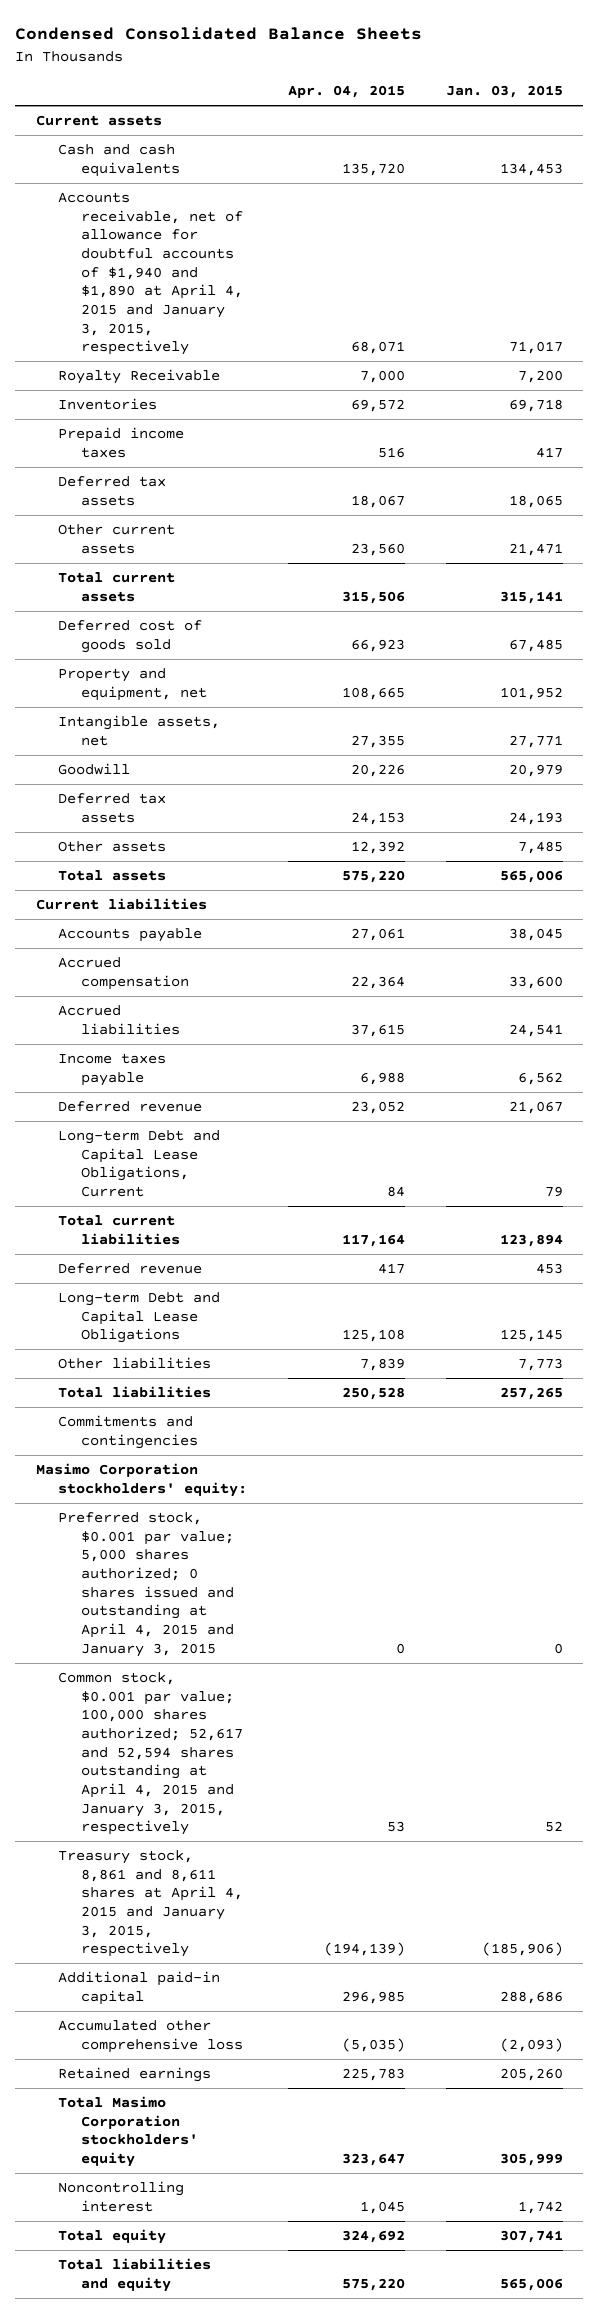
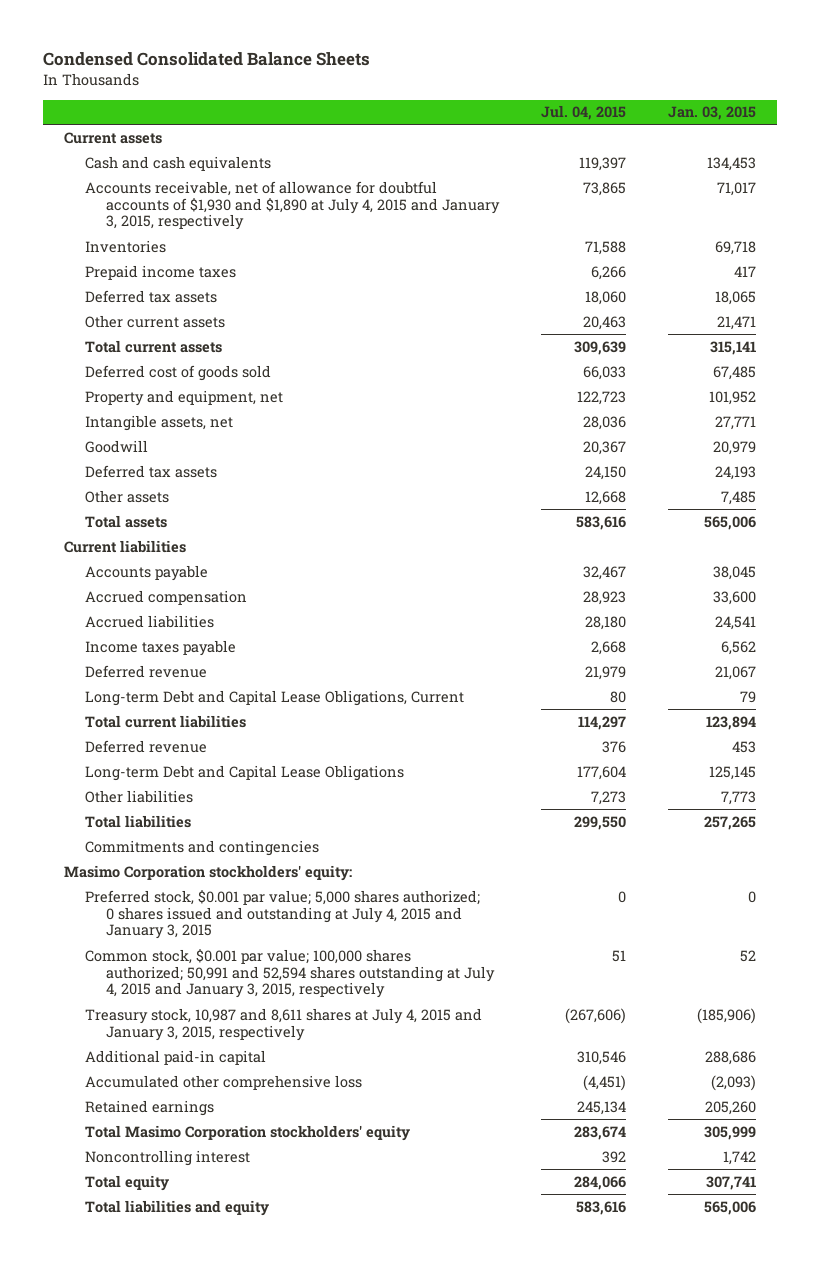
[288,85,406,99] Apr. 04, 2015 -> none
none -> [540,105,626,121] Jul. 04, 2015
[58,369,221,385] Royalty Receivable -> none
[58,192,244,356] Accounts receivable, net of allowance for doubtful accounts of $1,940 and $1,890 at April 4, 2015 and January 3, 2015, respectively -> [84,180,500,231] Accounts receivable, net of allowance for doubtful accounts of $1,930 and $1,890 at July 4, 2015 and January 3, 2015, respectively
[58,1512,235,1657] Preferred stock, $0.001 par value; 5,000 shares authorized; 0 shares issued and outstanding at April 4, 2015 and January 3, 2015 -> [84,889,480,940] Preferred stock, $0.001 par value; 5,000 shares authorized; 0 shares issued and outstanding at July 4, 2015 and January 3, 2015
[58,1672,244,1836] Common stock, $0.001 par value; 100,000 shares authorized; 52,617 and 52,594 shares outstanding at April 4, 2015 and January 3, 2015, respectively -> [84,948,495,999] Common stock, $0.001 par value; 100,000 shares authorized; 50,991 and 52,594 shares outstanding at July 4, 2015 and January 3, 2015, respectively
[58,1850,244,1958] Treasury stock, 8,861 and 8,611 shares at April 4, 2015 and January 3, 2015, respectively -> [84,1007,482,1041] Treasury stock, 10,987 and 8,611 shares at July 4, 2015 and January 3, 2015, respectively

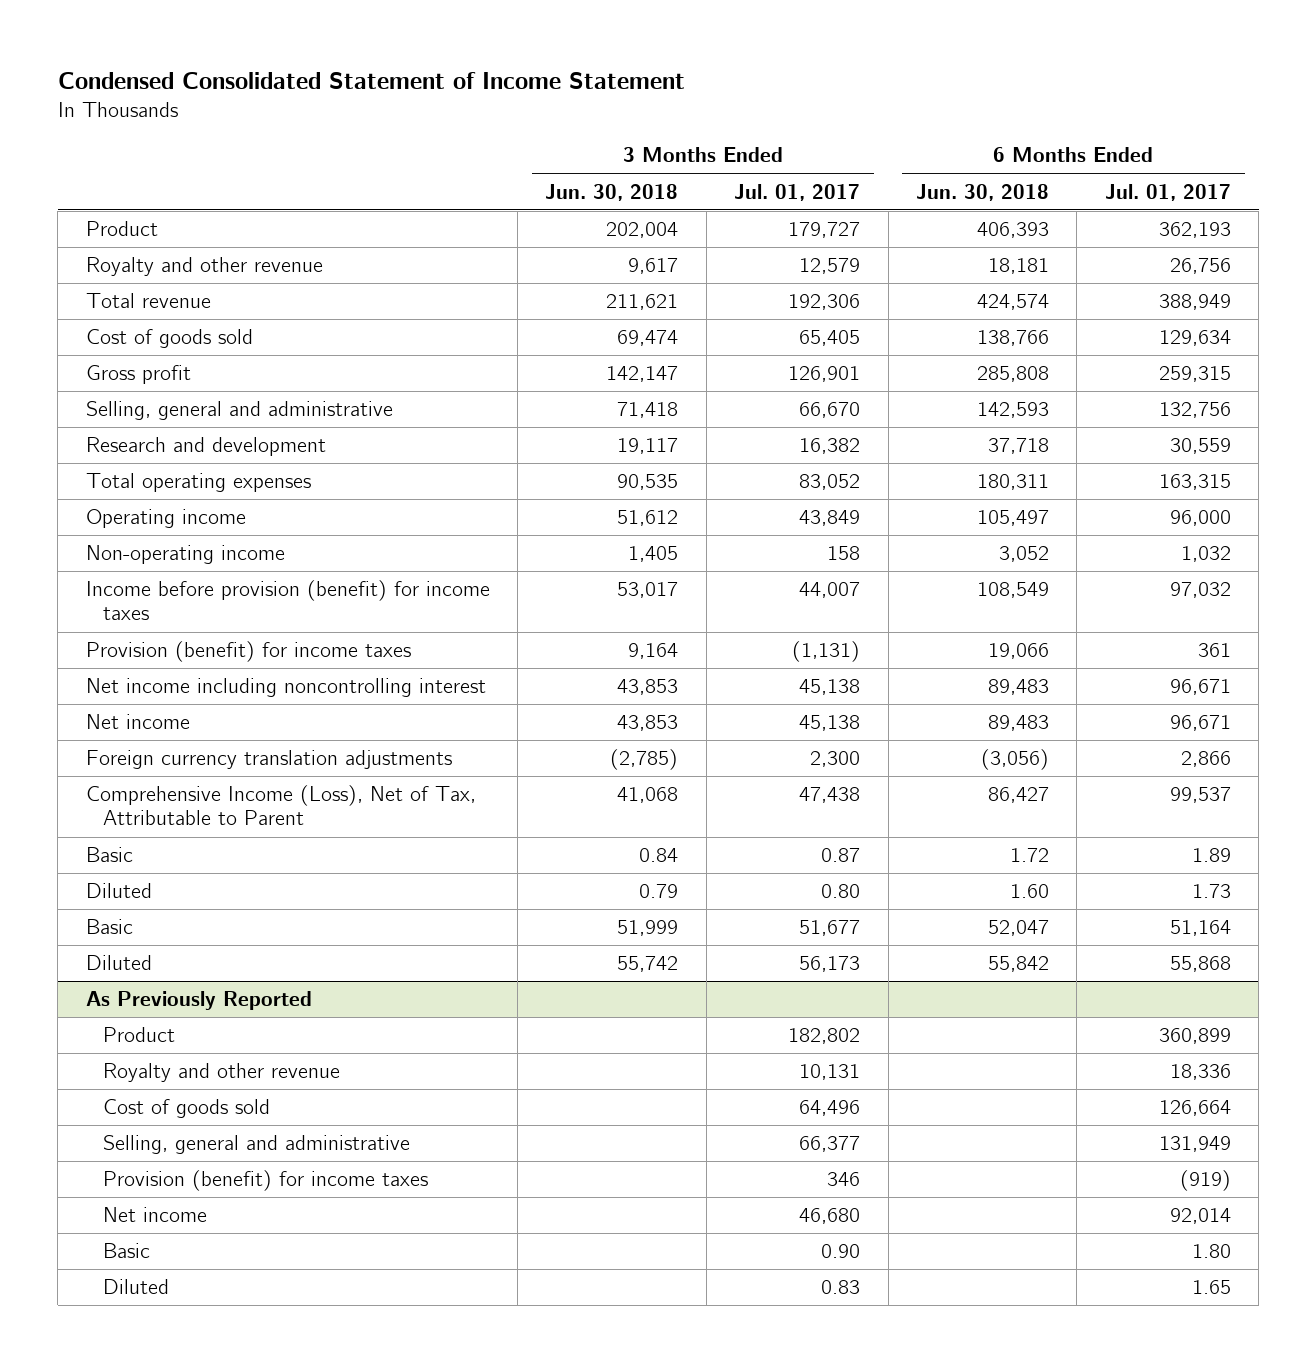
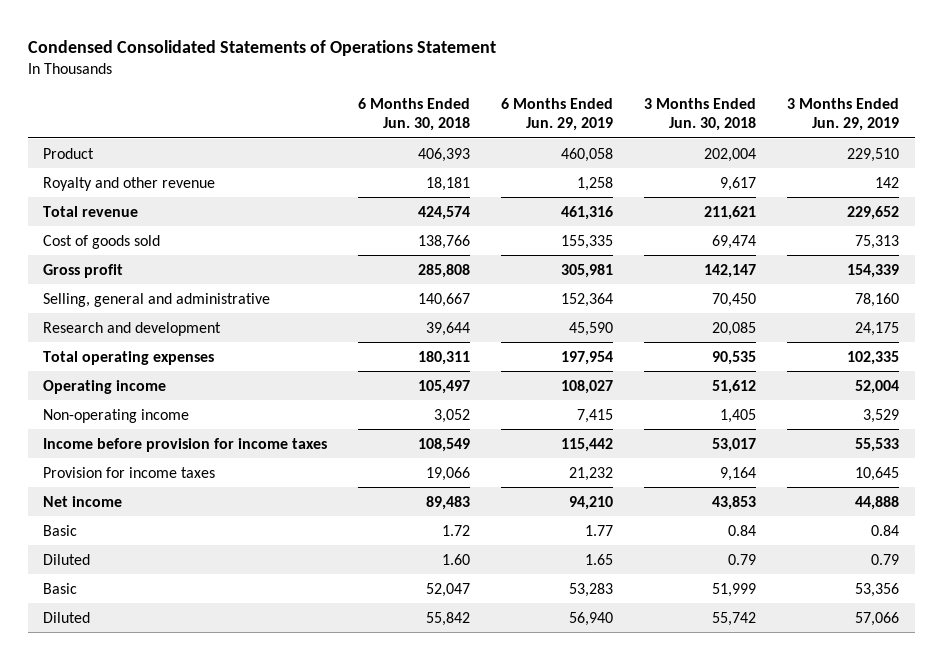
[57,72,685,90] Condensed Consolidated Statement of Income Statement -> [27,39,496,56] Condensed Consolidated Statements of Operations Statement
[734,183,861,201] Jul. 01, 2017 -> none
[1104,183,1231,201] Jul. 01, 2017 -> none
none -> [501,98,614,132] 6 Months Ended Jun. 29, 2019
none -> [787,98,900,132] 3 Months Ended Jun. 29, 2019
[617,402,679,419] 71,418 -> [712,292,757,307] 70,450
[976,402,1049,419] 142,593 -> [418,292,471,307] 140,667
[617,438,679,455] 19,117 -> [712,321,757,336] 20,085
[987,438,1049,455] 37,718 -> [426,321,471,336] 39,644
[85,678,486,698] Net income including noncontrolling interest -> none
[85,580,490,621] Income before provision (benefit) for income taxes -> [43,437,328,452] Income before provision for income taxes
[85,641,411,663] Provision (benefit) for income taxes -> [43,466,216,478] Provision for income taxes
[85,750,452,770] Foreign currency translation adjustments -> none
[85,785,476,826] Comprehensive Income (Loss), Net of Tax, Attributable to Parent -> none
[85,991,312,1011] As Previously Reported -> none
[102,1027,175,1043] Product -> none
[102,1063,340,1083] Royalty and other revenue -> none
[102,1099,270,1119] Cost of goods sold -> none
[102,1135,410,1155] Selling, general and administrative -> none
[102,1170,428,1192] Provision (benefit) for income taxes -> none
[102,1207,207,1223] Net income -> none
[102,1243,150,1259] Basic -> none
[102,1279,169,1295] Diluted -> none

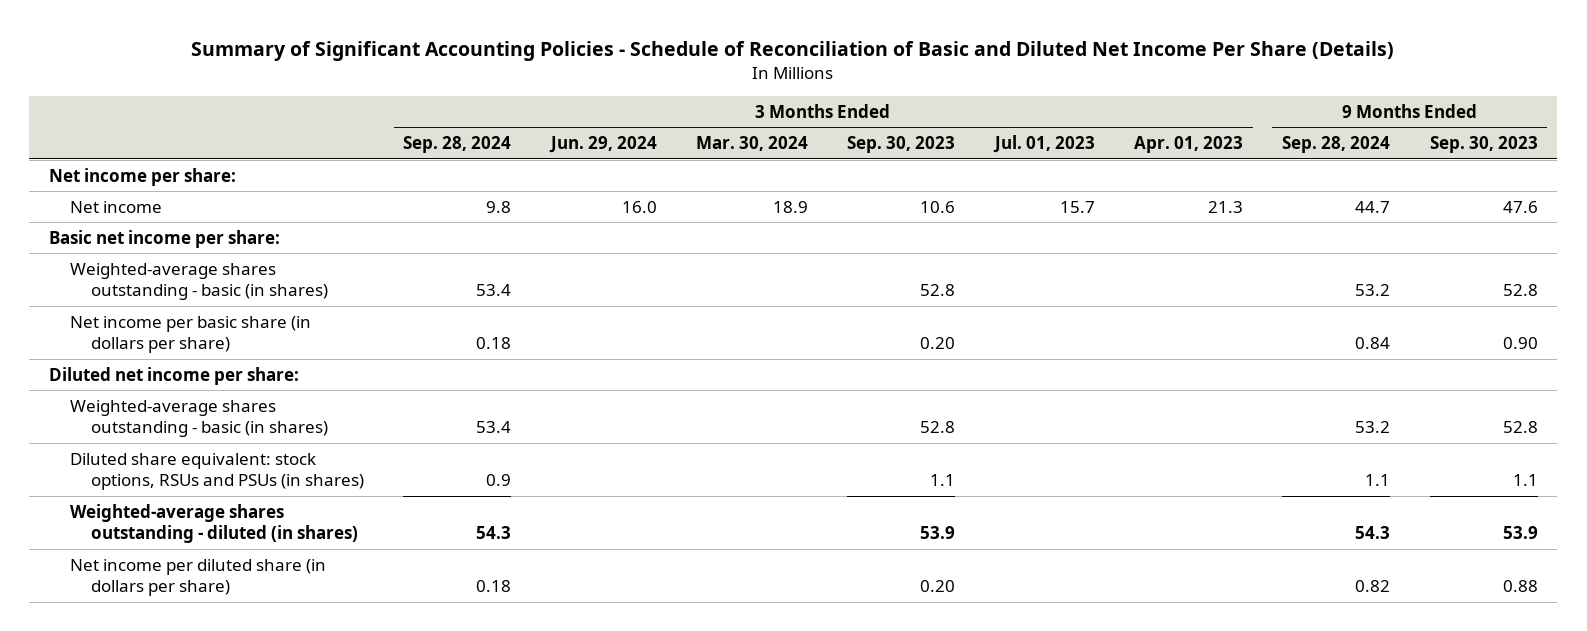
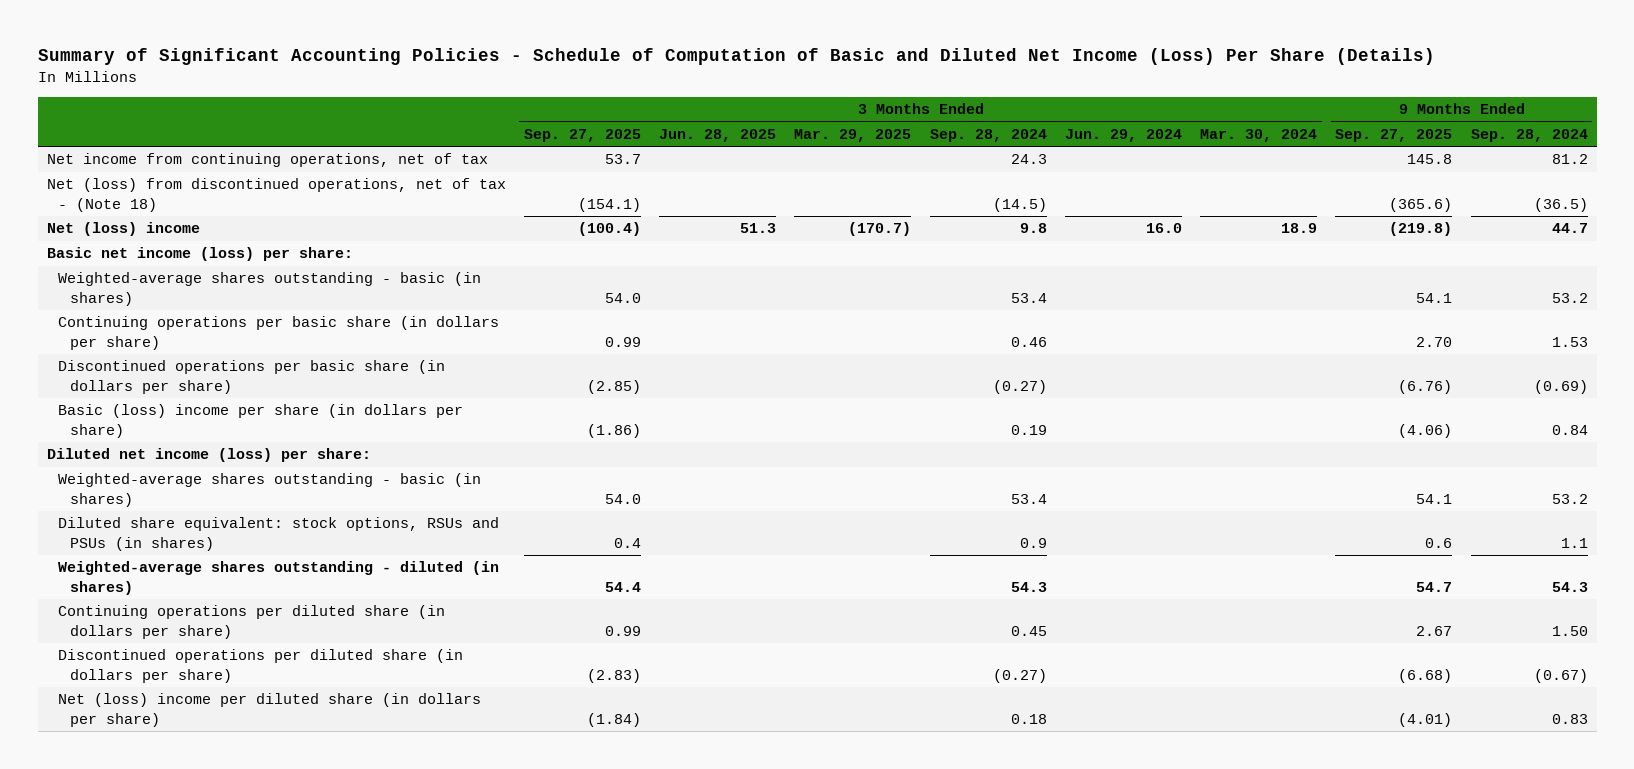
[191,40,1395,61] Summary of Significant Accounting Policies - Schedule of Reconciliation of Basic and Diluted Net Income Per Share (Details) -> [37,48,1435,66] Summary of Significant Accounting Policies - Schedule of Computation of Basic and Diluted Net Income (Loss) Per Share (Details)
[847,136,956,154] Sep. 30, 2023 -> none
[992,135,1095,154] Jul. 01, 2023 -> none
[1133,136,1243,154] Apr. 01, 2023 -> none
[1429,136,1538,154] Sep. 30, 2023 -> none
none -> [523,128,641,142] Sep. 27, 2025
none -> [659,128,777,142] Jun. 28, 2025
none -> [794,128,912,142] Mar. 29, 2025
none -> [1335,128,1453,142] Sep. 27, 2025
[49,167,237,186] Net income per share: -> none
none -> [46,153,488,168] Net income from continuing operations, net of tax
none -> [46,178,506,212] Net (loss) from discontinued operations, net of tax - (Note 18)
[70,200,163,213] Net income -> [46,222,200,237] Net (loss) income
[49,229,281,248] Basic net income per share: -> [46,247,353,262] Basic net income (loss) per share:
none -> [58,316,500,350] Continuing operations per basic share (in dollars per share)
none -> [58,360,446,394] Discontinued operations per basic share (in dollars per share)
[70,315,312,354] Net income per basic share (in dollars per share) -> [58,404,464,438] Basic (loss) income per share (in dollars per share)
[476,337,512,350] 0.18 -> [1010,424,1047,435] 0.19
[49,366,300,385] Diluted net income per share: -> [46,448,371,463] Diluted net income (loss) per share:
none -> [58,605,446,639] Continuing operations per diluted share (in dollars per share)
none -> [58,649,464,683] Discontinued operations per diluted share (in dollars per share)
[70,558,327,597] Net income per diluted share (in dollars per share) -> [58,693,482,727] Net (loss) income per diluted share (in dollars per share)
[1355,580,1391,593] 0.82 -> [1551,713,1588,724] 0.83

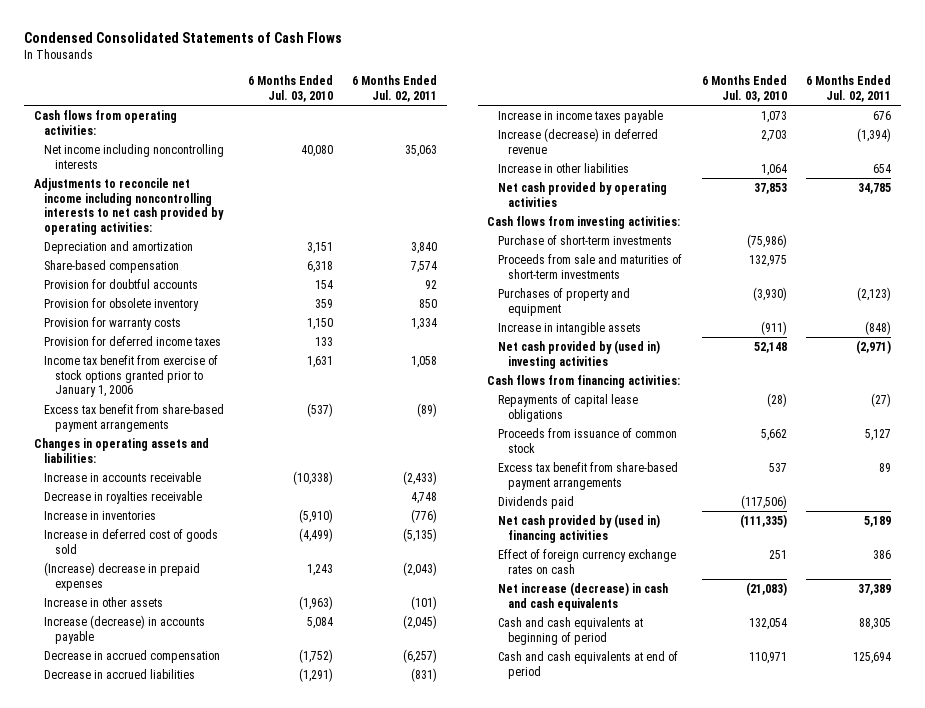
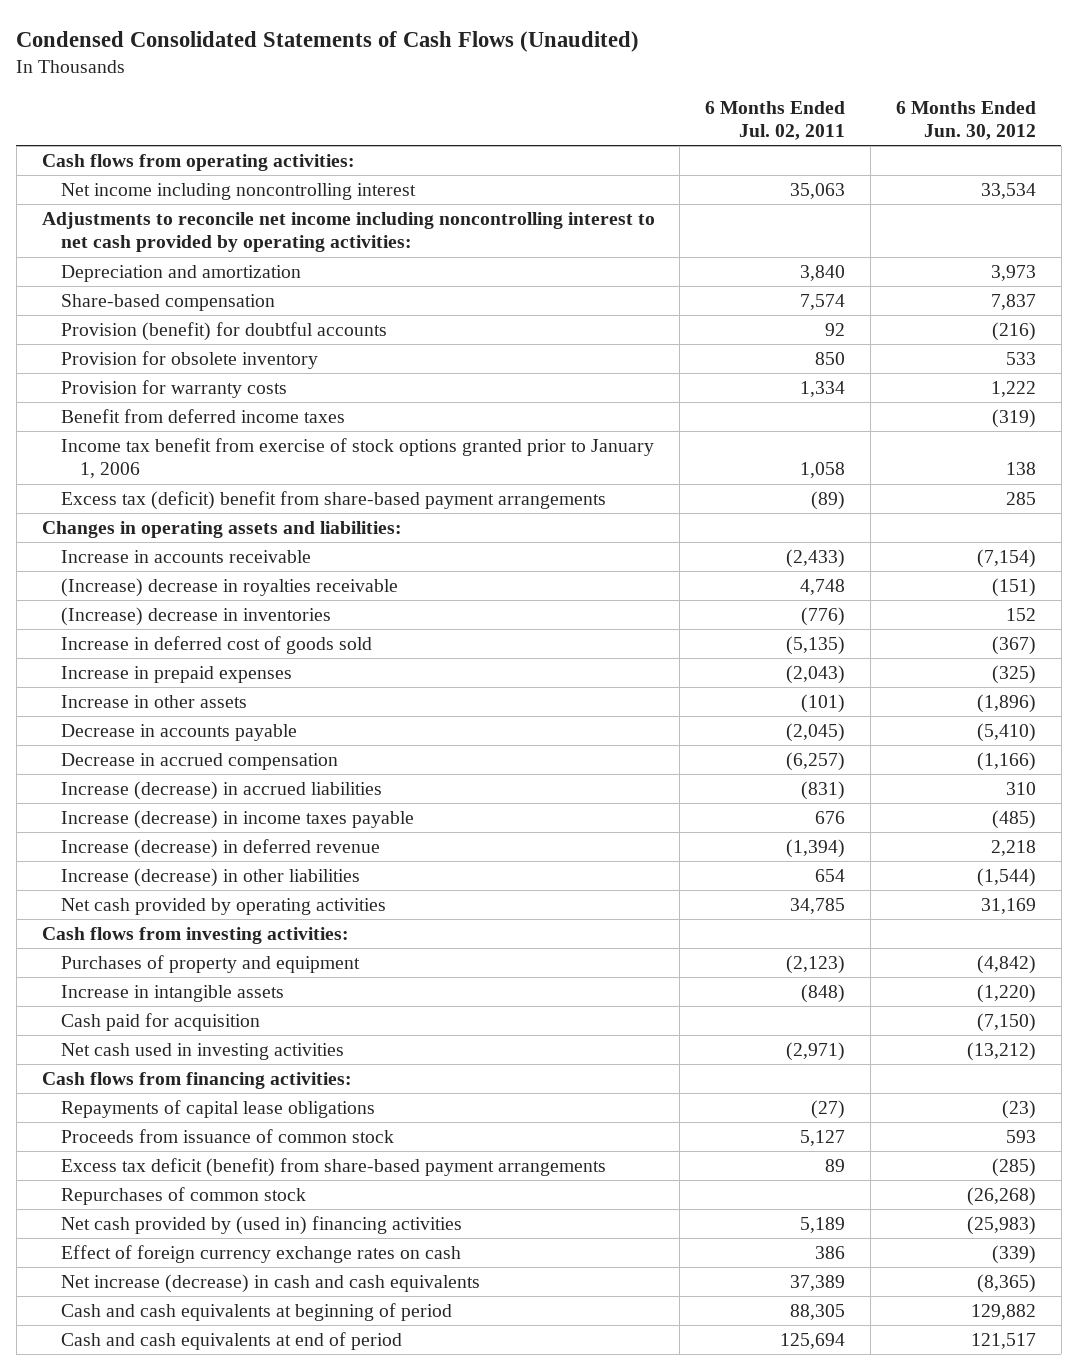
[23,31,342,43] Condensed Consolidated Statements of Cash Flows -> [16,30,640,52] Condensed Consolidated Statements of Cash Flows (Unaudited)
[247,75,333,102] 6 Months Ended Jul. 03, 2010 -> none
none -> [895,100,1036,141] 6 Months Ended Jun. 30, 2012
[44,143,225,169] Net income including noncontrolling interests -> [60,183,416,201] Net income including noncontrolling interest
[33,177,225,235] Adjustments to reconcile net income including noncontrolling interests to net cash provided by operating activities: -> [41,212,655,253] Adjustments to reconcile net income including noncontrolling interest to net cash provided by operating activities:
[44,278,199,289] Provision for doubtful accounts -> [60,322,387,342] Provision (benefit) for doubtful accounts
[44,335,222,346] Provision for deferred income taxes -> [60,409,345,424] Benefit from deferred income taxes
[44,403,225,432] Excess tax benefit from share-based payment arrangements -> [60,491,606,511] Excess tax (deficit) benefit from share-based payment arrangements
[44,490,203,504] Decrease in royalties receivable -> [60,578,398,598] (Increase) decrease in royalties receivable
[44,510,157,520] Increase in inventories -> [60,607,331,627] (Increase) decrease in inventories
[44,561,201,591] (Increase) decrease in prepaid expenses -> [60,666,292,684] Increase in prepaid expenses
[44,614,206,644] Increase (decrease) in accounts payable -> [60,724,297,742] Decrease in accounts payable
[44,668,196,679] Decrease in accrued liabilities -> [60,781,382,801] Increase (decrease) in accrued liabilities
[497,109,663,123] Increase in income taxes payable -> [60,810,414,830] Increase (decrease) in income taxes payable
[497,162,629,173] Increase in other liabilities -> [60,868,360,888] Increase (decrease) in other liabilities
[497,234,672,245] Purchase of short-term investments -> none
[497,253,682,279] Proceeds from sale and maturities of short-term investments -> none
none -> [60,1013,260,1032] Cash paid for acquisition
[497,339,660,369] Net cash provided by (used in) investing activities -> [60,1043,344,1061] Net cash used in investing activities
[497,495,574,509] Dividends paid -> none
[497,461,678,490] Excess tax benefit from share-based payment arrangements -> [60,1158,606,1178] Excess tax deficit (benefit) from share-based payment arrangements
none -> [60,1187,306,1206] Repurchases of common stock

